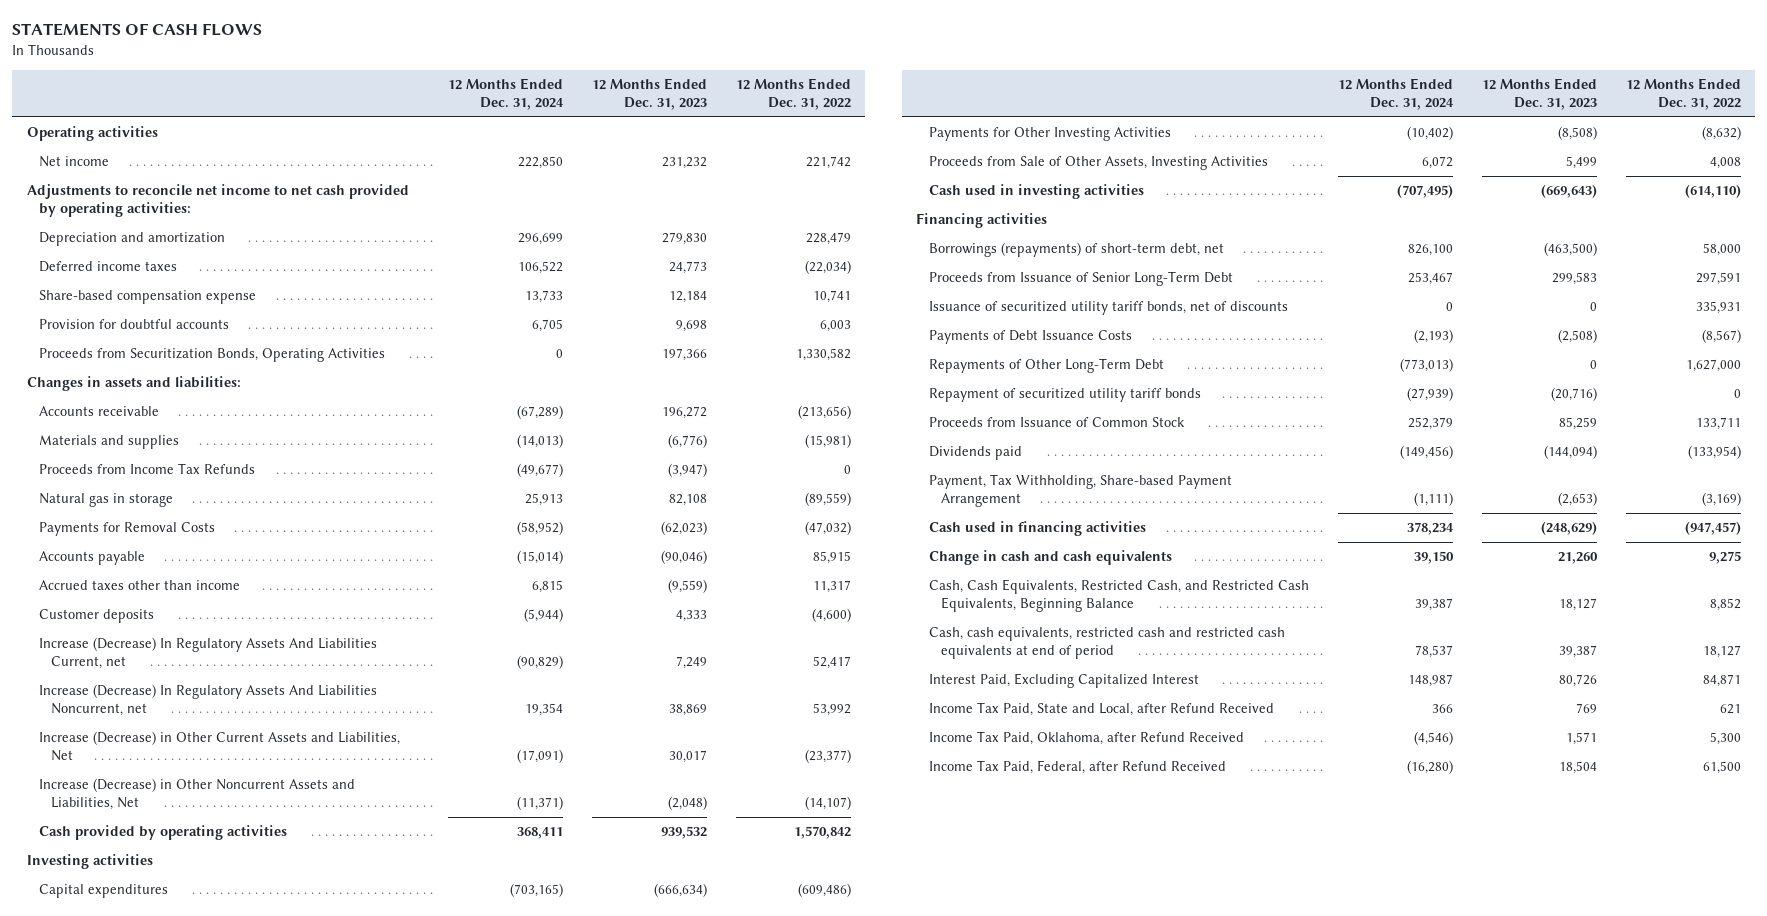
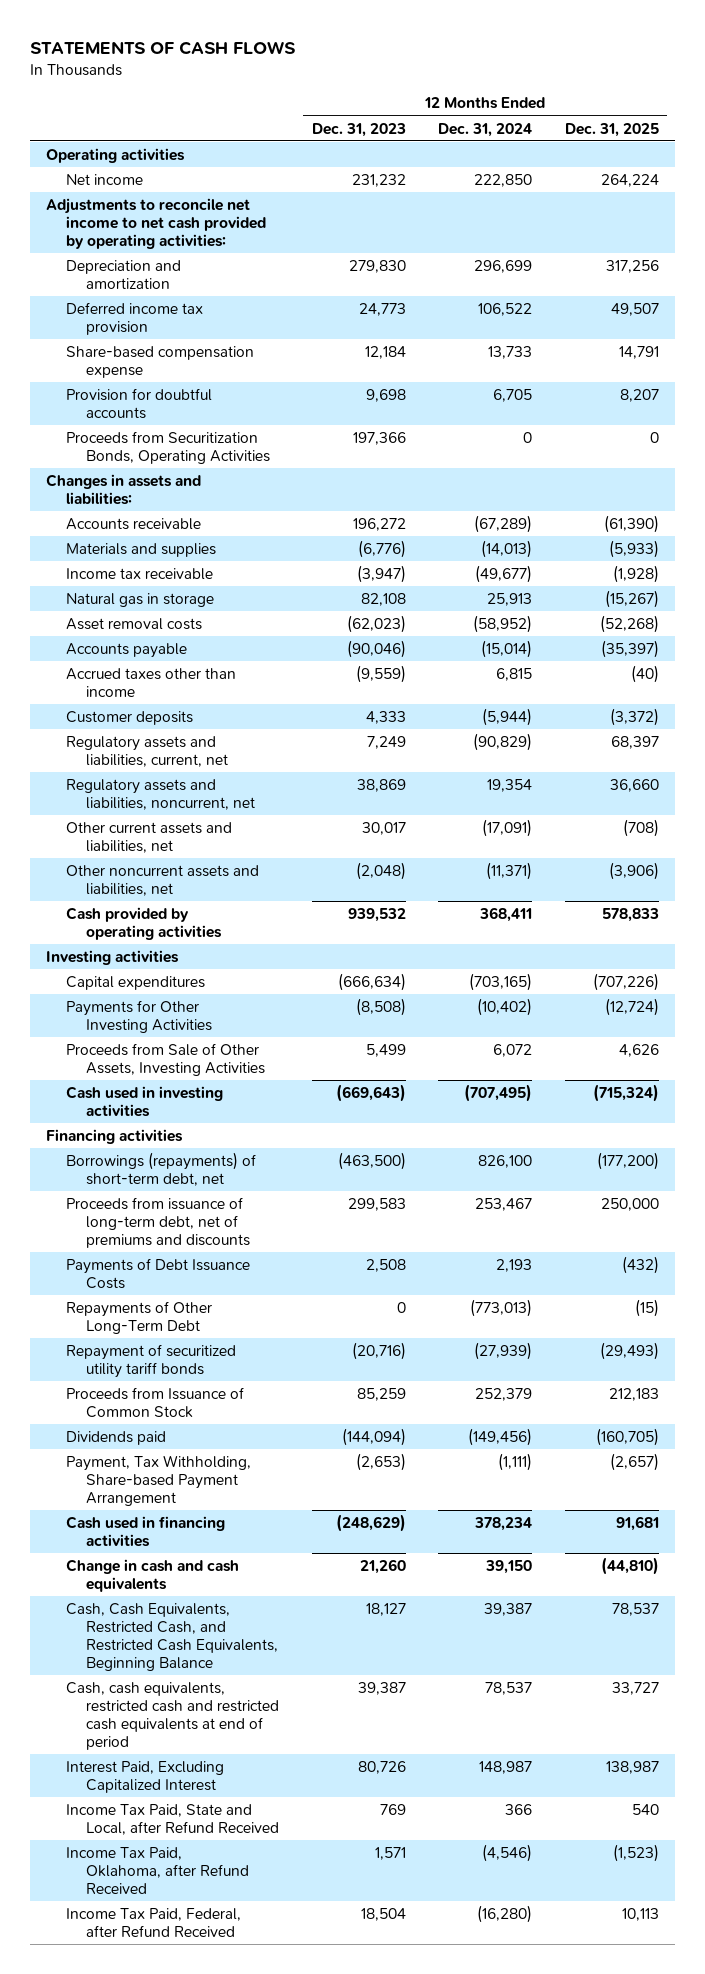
[735,78,851,111] 12 Months Ended Dec. 31, 2022 -> none
none -> [564,122,659,137] Dec. 31, 2025
[38,261,177,273] Deferred income taxes -> [66,301,204,335] Deferred income tax provision
[38,463,255,475] Proceeds from Income Tax Refunds -> [66,567,214,580] Income tax receivable
[38,522,215,537] Payments for Removal Costs -> [66,617,203,630] Asset removal costs
[38,637,377,670] Increase (Decrease) In Regulatory Assets And Liabilities Current, net -> [66,735,229,767] Regulatory assets and liabilities, current, net
[38,684,377,717] Increase (Decrease) In Regulatory Assets And Liabilities Noncurrent, net -> [66,778,256,810] Regulatory assets and liabilities, noncurrent, net
[38,731,400,762] Increase (Decrease) in Other Current Assets and Liabilities, Net -> [66,821,233,853] Other current assets and liabilities, net
[38,778,355,811] Increase (Decrease) in Other Noncurrent Assets and Liabilities, Net -> [66,864,260,896] Other noncurrent assets and liabilities, net
[928,301,1288,316] Issuance of securitized utility tariff bonds, net of discounts -> none
[928,271,1233,287] Proceeds from Issuance of Senior Long-Term Debt -> [66,1196,251,1248] Proceeds from issuance of long-term debt, net of premiums and discounts
[1413,329,1453,344] (2,193) -> [496,1258,533,1272] 2,193
[1557,329,1597,344] (2,508) -> [365,1258,406,1272] 2,508

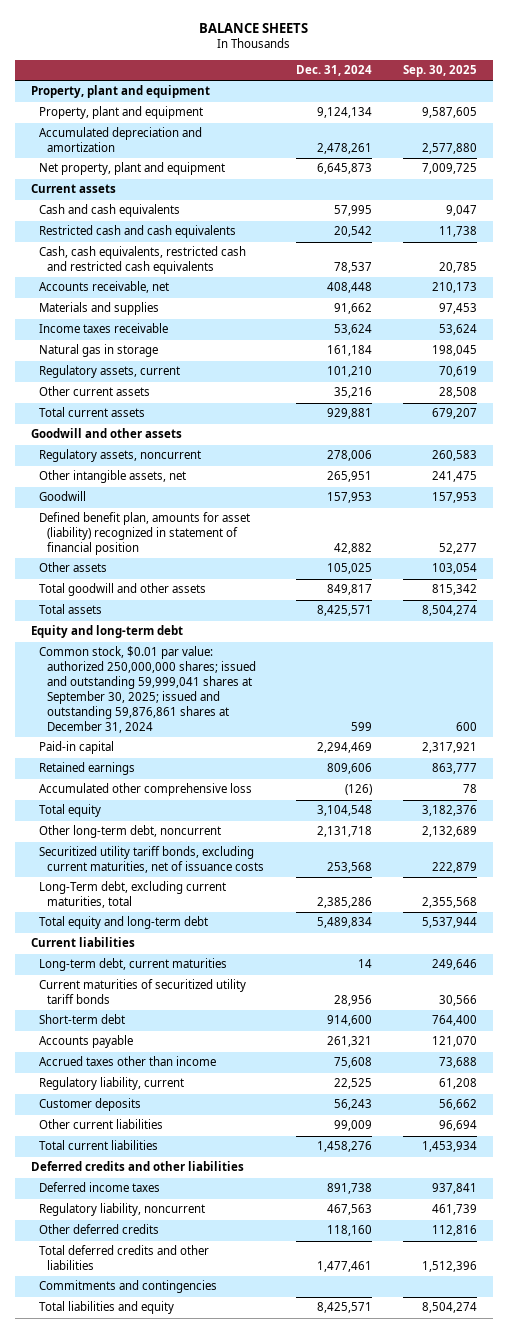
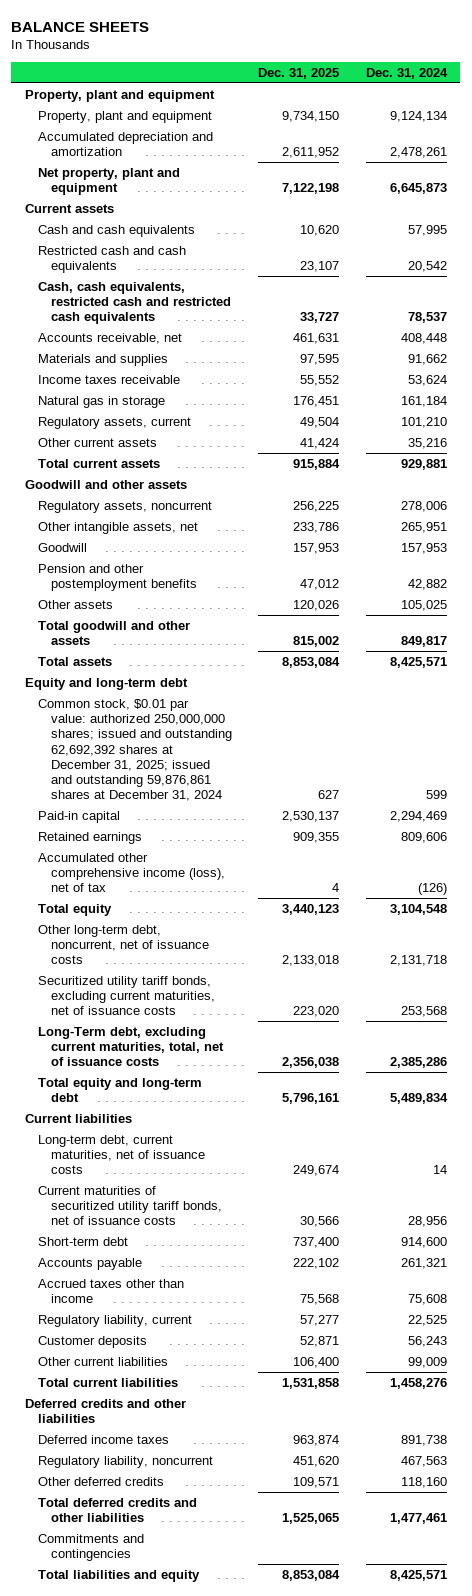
[403,65,478,78] Sep. 30, 2025 -> none
none -> [258,67,340,79] Dec. 31, 2025
[39,512,251,556] Defined benefit plan, amounts for asset (liability) recognized in statement of financial position -> [37,563,197,592] Pension and other postemployment benefits
[39,646,257,733] Common stock, $0.01 par value: authorized 250,000,000 shares; issued and outstanding 59,999,041 shares at September 30, 2025; issued and outstanding 59,876,861 shares at December 31, 2024 -> [37,698,232,802] Common stock, $0.01 par value: authorized 250,000,000 shares; issued and outstanding 62,692,392 shares at December 31, 2025; issued and outstanding 59,876,861 shares at December 31, 2024
[39,783,253,797] Accumulated other comprehensive loss -> [37,852,225,893] Accumulated other comprehensive income (loss), net of tax
[39,825,222,839] Other long-term debt, noncurrent -> [37,924,209,965] Other long-term debt, noncurrent, net of issuance costs
[39,881,227,909] Long-Term debt, excluding current maturities, total -> [37,1026,224,1067] Long-Term debt, excluding current maturities, total, net of issuance costs
[39,958,228,972] Long-term debt, current maturities -> [37,1134,205,1175] Long-term debt, current maturities, net of issuance costs
[39,979,247,1005] Current maturities of securitized utility tariff bonds -> [37,1185,222,1226] Current maturities of securitized utility tariff bonds, net of issuance costs

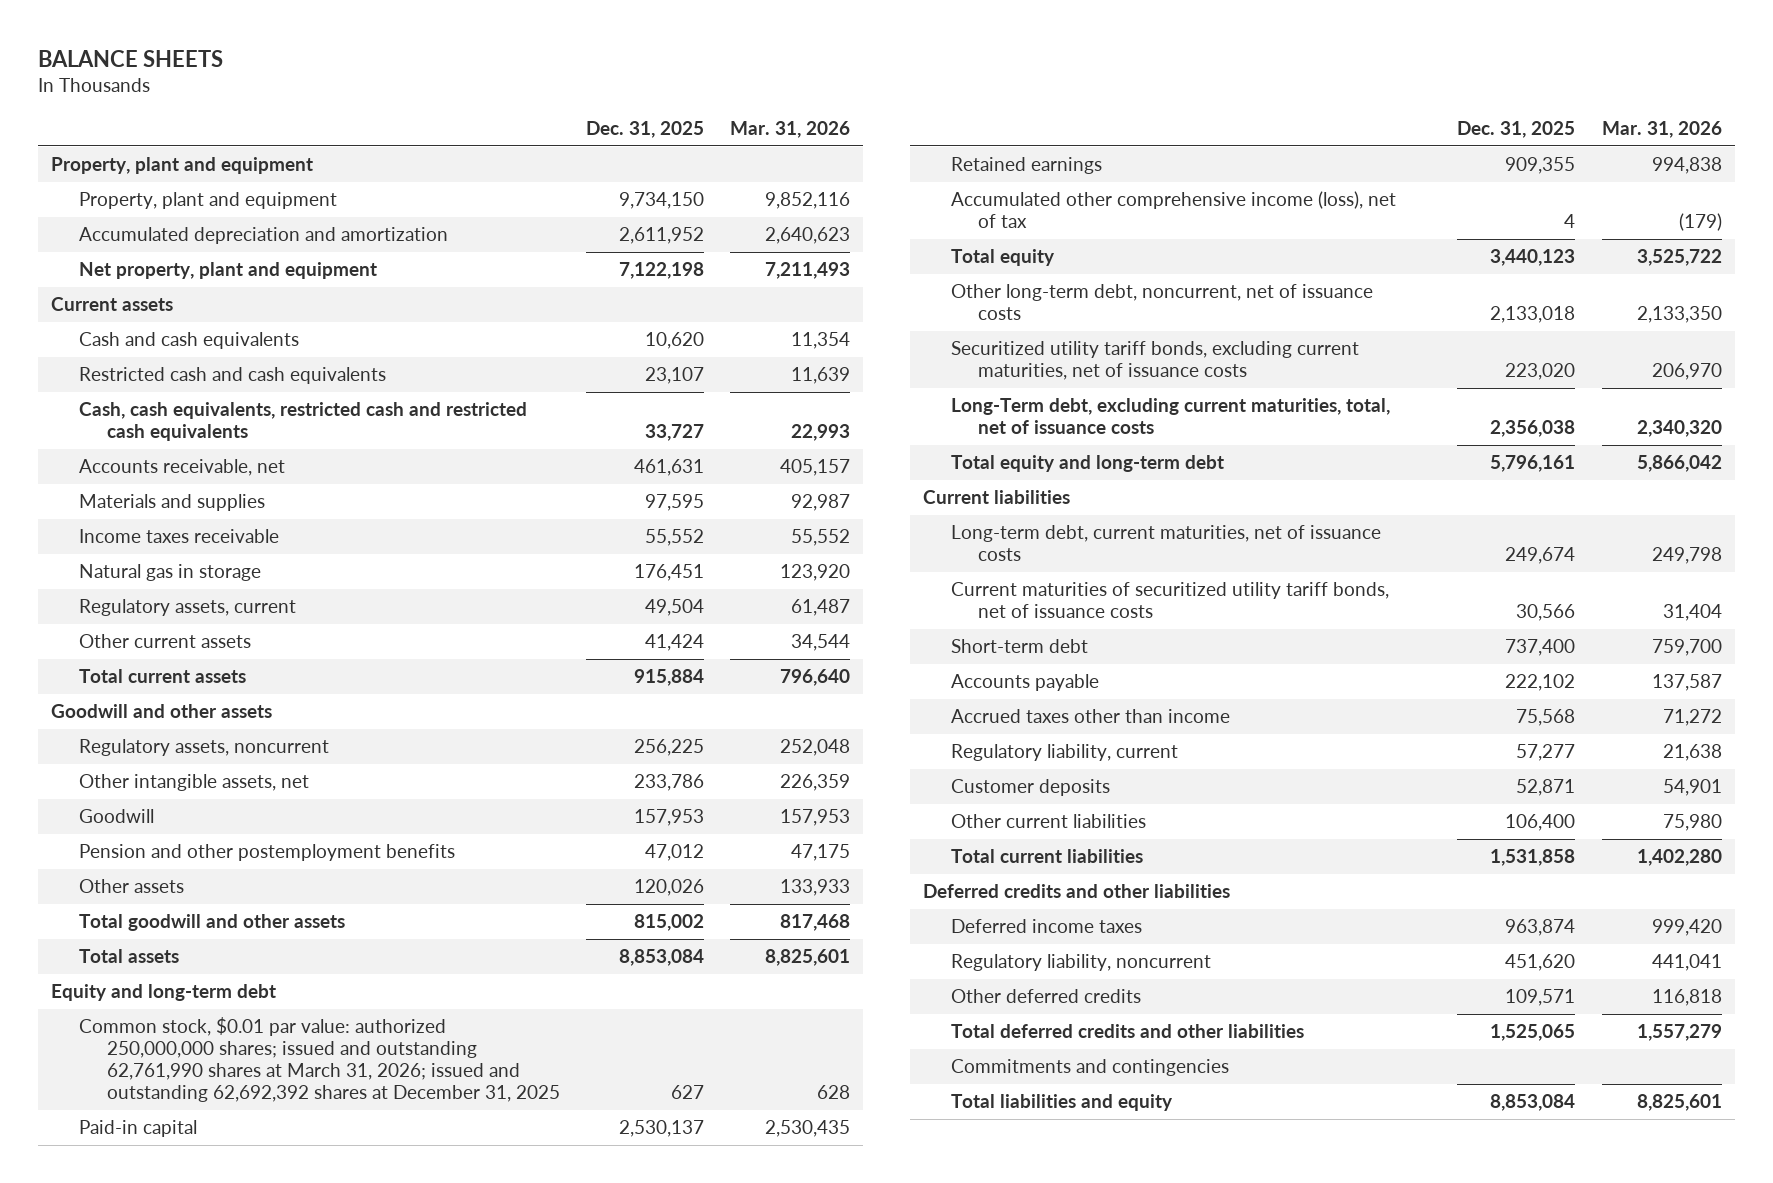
[365,67,448,79] Dec. 31, 2024 -> none
none -> [730,120,851,138] Mar. 31, 2026
[37,698,232,802] Common stock, $0.01 par value: authorized 250,000,000 shares; issued and outstanding 62,692,392 shares at December 31, 2025; issued and outstanding 59,876,861 shares at December 31, 2024 -> [79,1017,561,1103] Common stock, $0.01 par value: authorized 250,000,000 shares; issued and outstanding 62,761,990 shares at March 31, 2026; issued and outstanding 62,692,392 shares at December 31, 2025

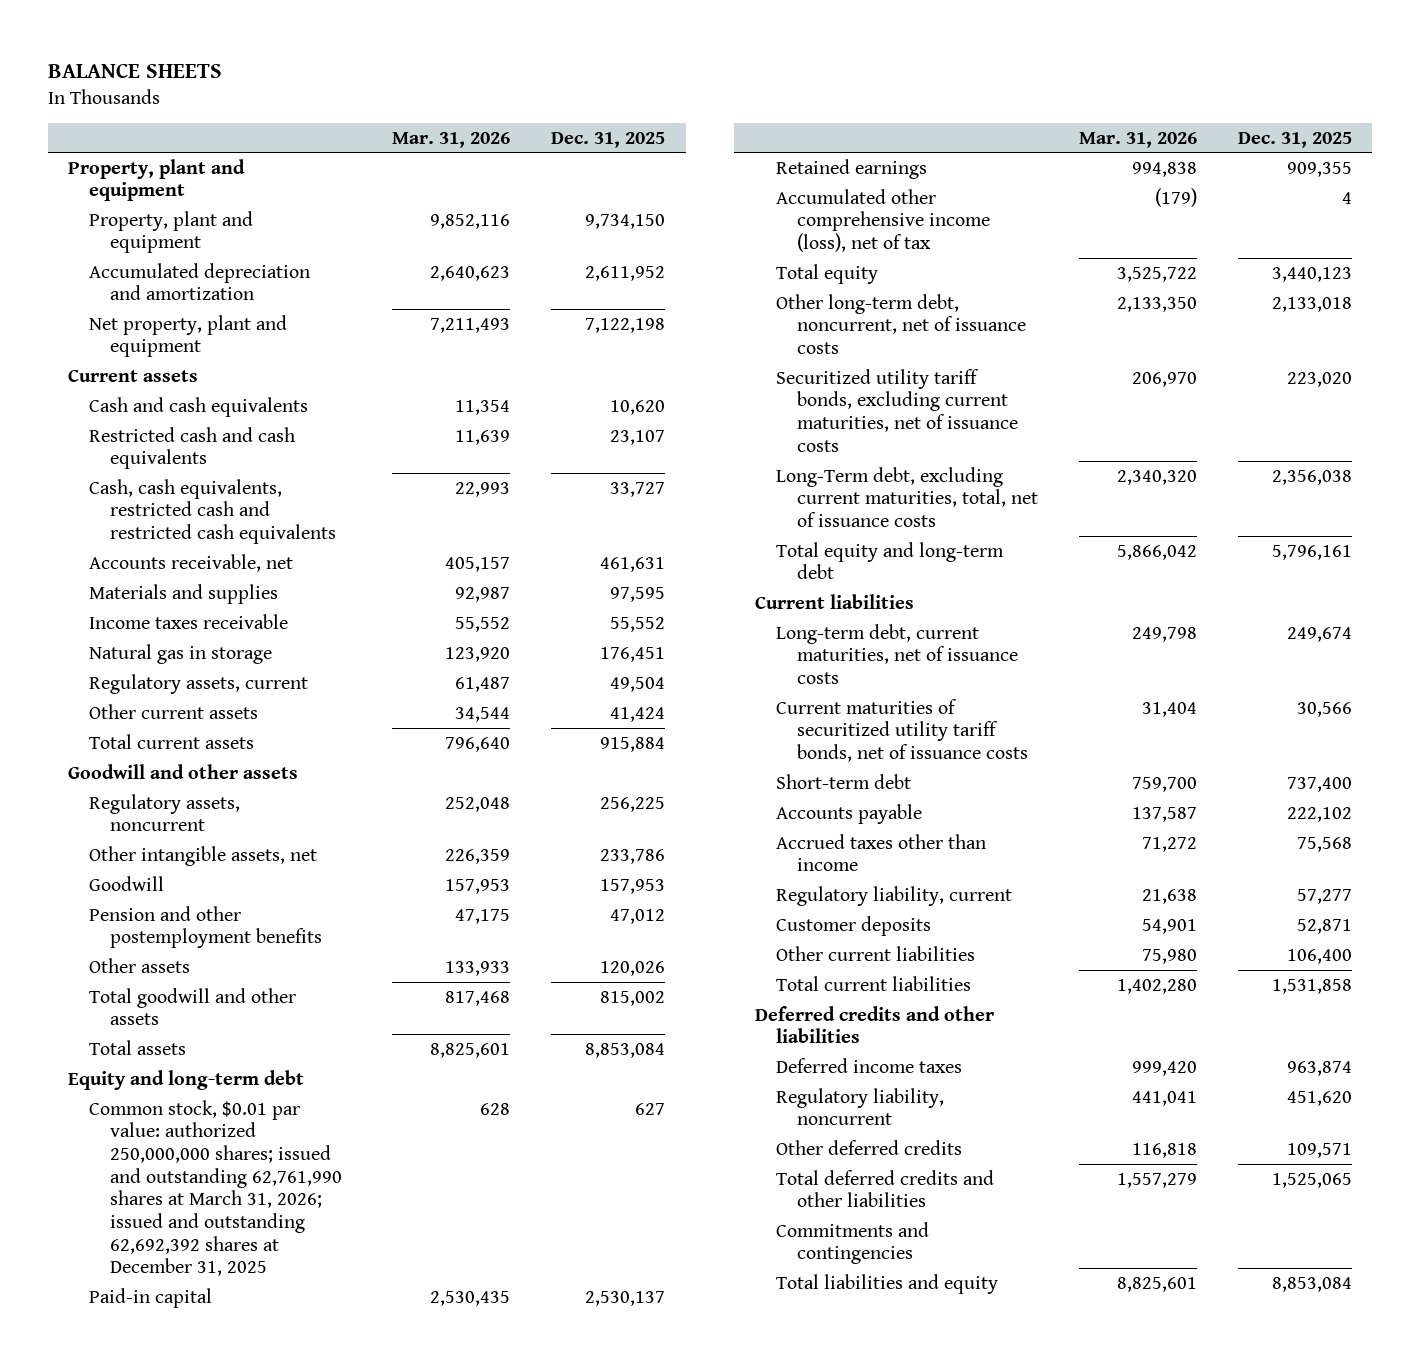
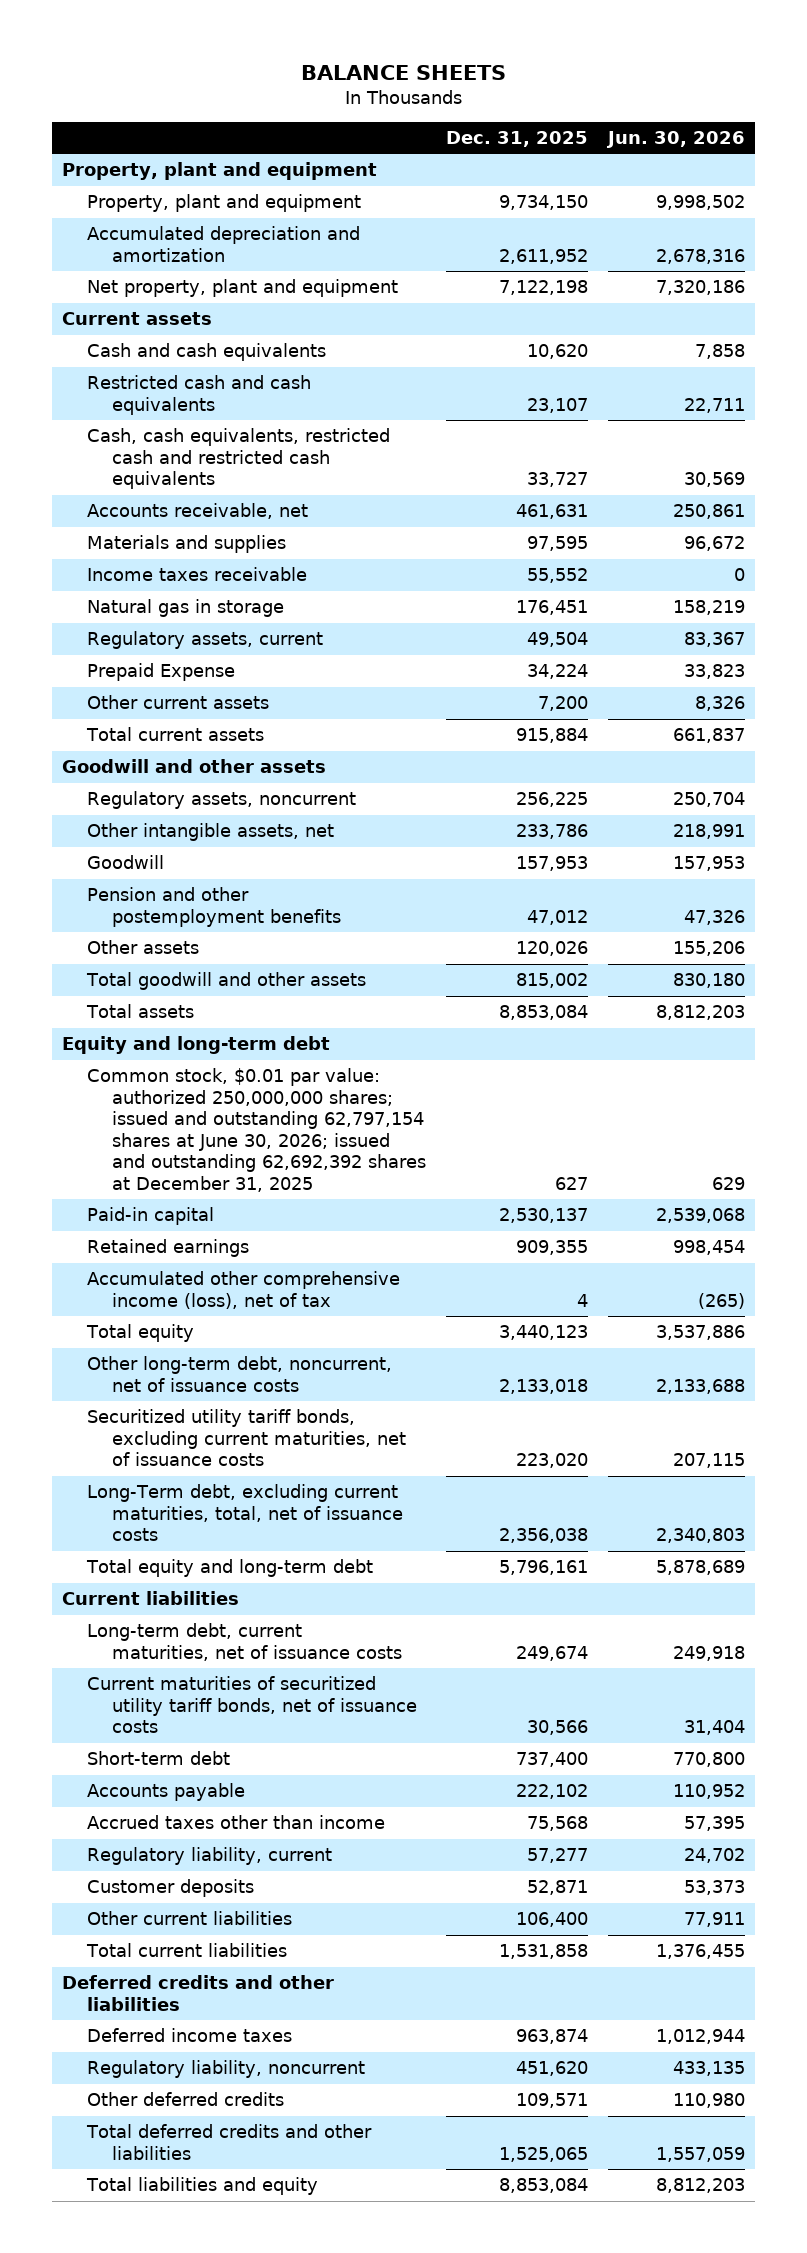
[392,131,511,148] Mar. 31, 2026 -> none
none -> [606,131,746,149] Jun. 30, 2026
none -> [87,663,236,682] Prepaid Expense
[610,706,666,722] 41,424 -> [538,696,589,712] 7,200
[89,1099,343,1277] Common stock, $0.01 par value: authorized 250,000,000 shares; issued and outstanding 62,761,990 shares at March 31, 2026; issued and outstanding 62,692,392 shares at December 31, 2025 -> [87,1068,427,1192] Common stock, $0.01 par value: authorized 250,000,000 shares; issued and outstanding 62,797,154 shares at June 30, 2026; issued and outstanding 62,692,392 shares at December 31, 2025
[775,1221,929,1265] Commitments and contingencies -> none

